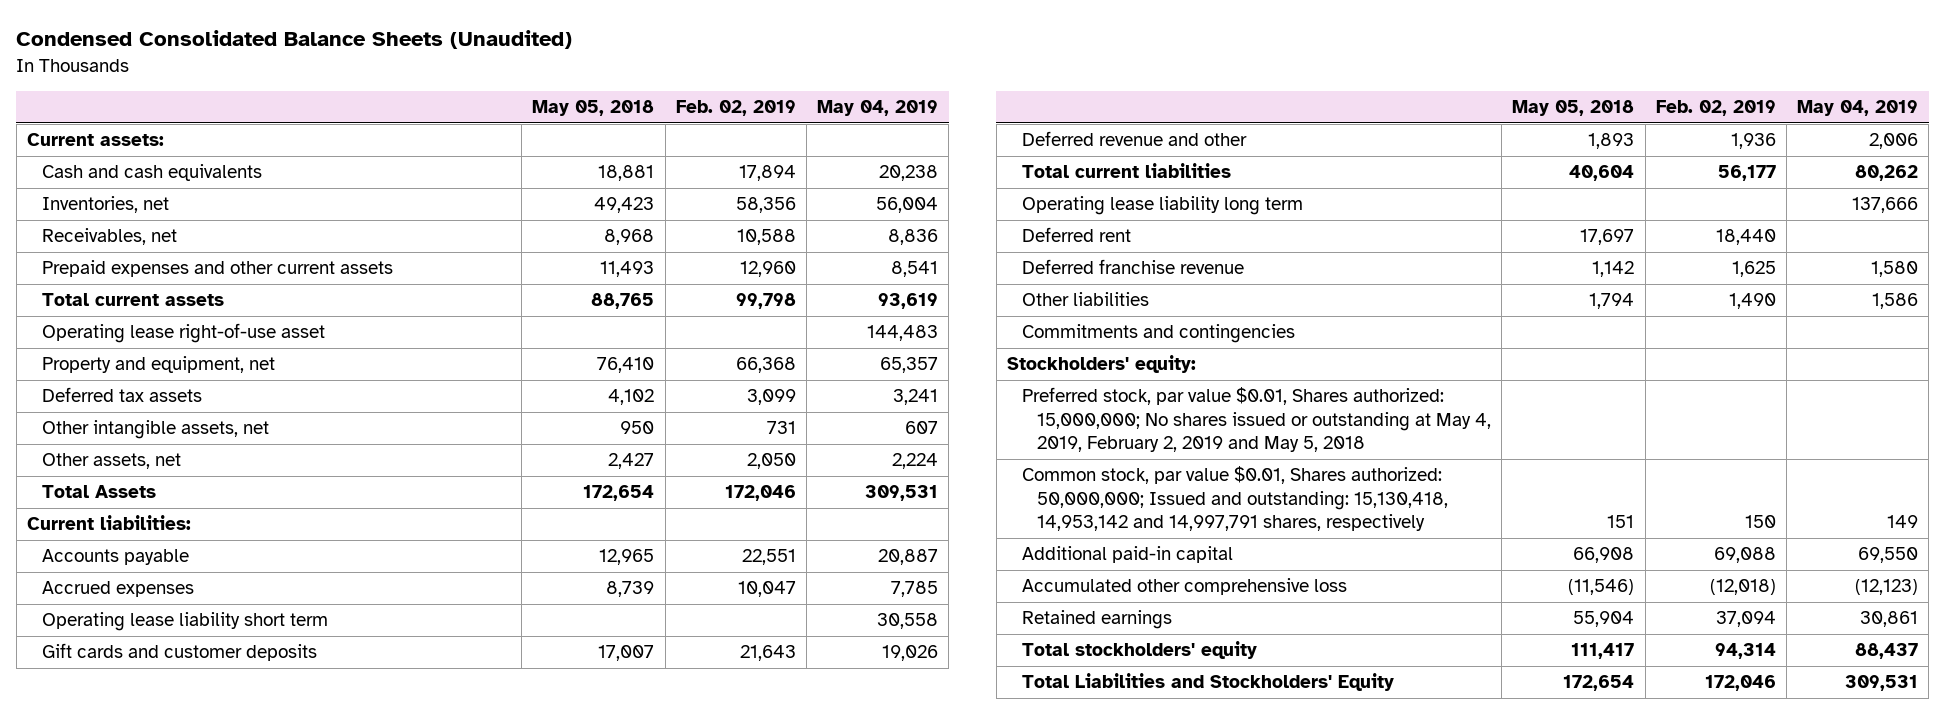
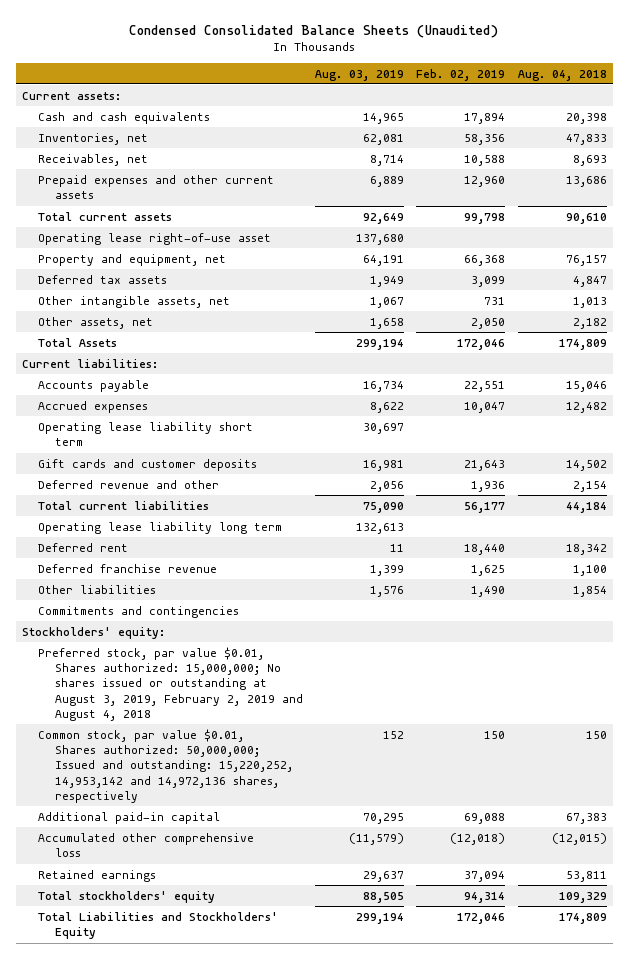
[532,100,655,117] May 05, 2018 -> none
[816,100,938,117] May 04, 2019 -> none
none -> [315,69,405,81] Aug. 03, 2019
none -> [517,69,607,81] Aug. 04, 2018
[1022,387,1492,453] Preferred stock, par value $0.01, Shares authorized: 15,000,000; No shares issued or outstanding at May 4, 2019, February 2, 2019 and May 5, 2018 -> [38,646,303,721] Preferred stock, par value $0.01, Shares authorized: 15,000,000; No shares issued or outstanding at August 3, 2019, February 2, 2019 and August 4, 2018
[1022,466,1449,532] Common stock, par value $0.01, Shares authorized: 50,000,000; Issued and outstanding: 15,130,418, 14,953,142 and 14,997,791 shares, respectively -> [38,728,293,803] Common stock, par value $0.01, Shares authorized: 50,000,000; Issued and outstanding: 15,220,252, 14,953,142 and 14,972,136 shares, respectively

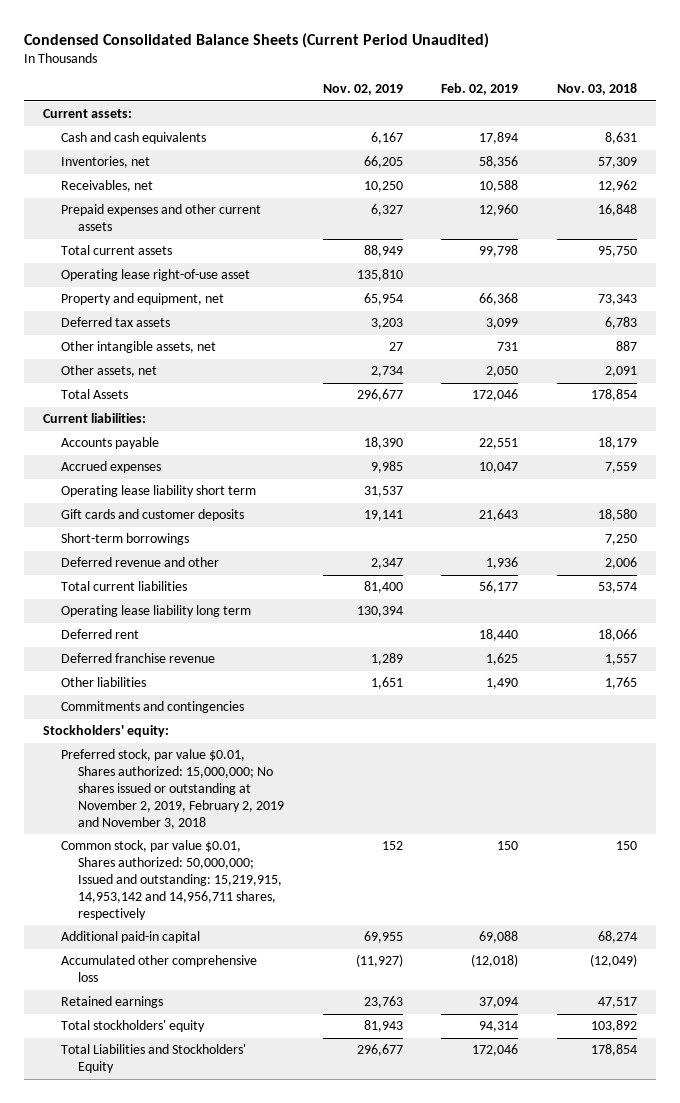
[129,24,499,38] Condensed Consolidated Balance Sheets (Unaudited) -> [23,32,489,48] Condensed Consolidated Balance Sheets (Current Period Unaudited)
[315,69,405,81] Aug. 03, 2019 -> none
[517,69,607,81] Aug. 04, 2018 -> none
none -> [322,84,403,96] Nov. 02, 2019
none -> [557,83,638,96] Nov. 03, 2018
none -> [60,533,189,546] Short-term borrowings
[38,646,303,721] Preferred stock, par value $0.01, Shares authorized: 15,000,000; No shares issued or outstanding at August 3, 2019, February 2, 2019 and August 4, 2018 -> [60,749,284,829] Preferred stock, par value $0.01, Shares authorized: 15,000,000; No shares issued or outstanding at November 2, 2019, February 2, 2019 and November 3, 2018
[38,728,293,803] Common stock, par value $0.01, Shares authorized: 50,000,000; Issued and outstanding: 15,220,252, 14,953,142 and 14,972,136 shares, respectively -> [60,840,282,920] Common stock, par value $0.01, Shares authorized: 50,000,000; Issued and outstanding: 15,219,915, 14,953,142 and 14,956,711 shares, respectively

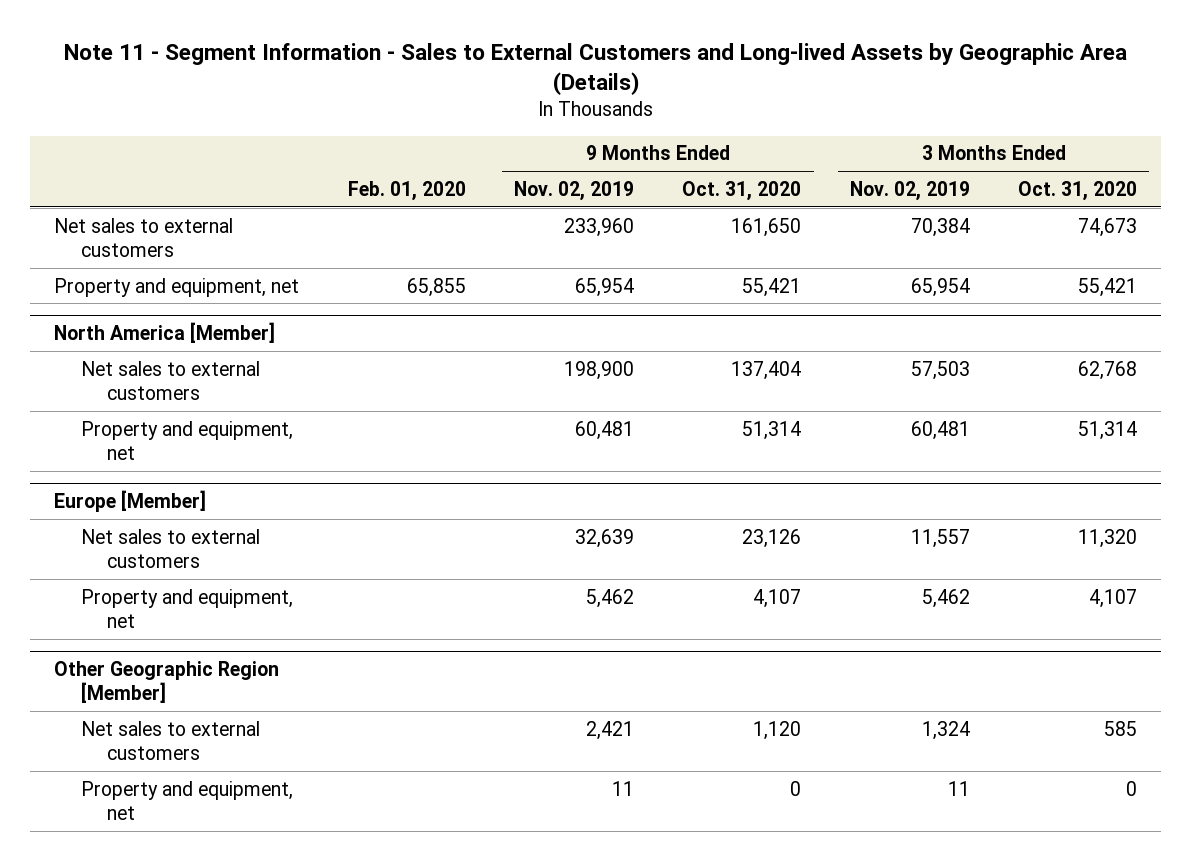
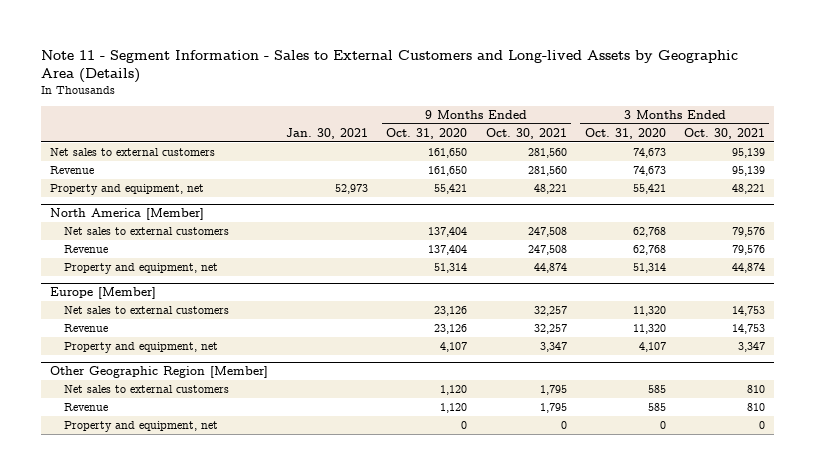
[347,180,466,201] Feb. 01, 2020 -> none
[514,180,635,201] Nov. 02, 2019 -> none
[849,180,970,201] Nov. 02, 2019 -> none
none -> [286,127,369,139] Jan. 30, 2021
none -> [485,127,567,139] Oct. 30, 2021
none -> [683,127,765,139] Oct. 30, 2021
none -> [50,165,95,174] Revenue
none -> [63,244,108,253] Revenue
none -> [63,323,108,332] Revenue
none -> [63,402,108,411] Revenue

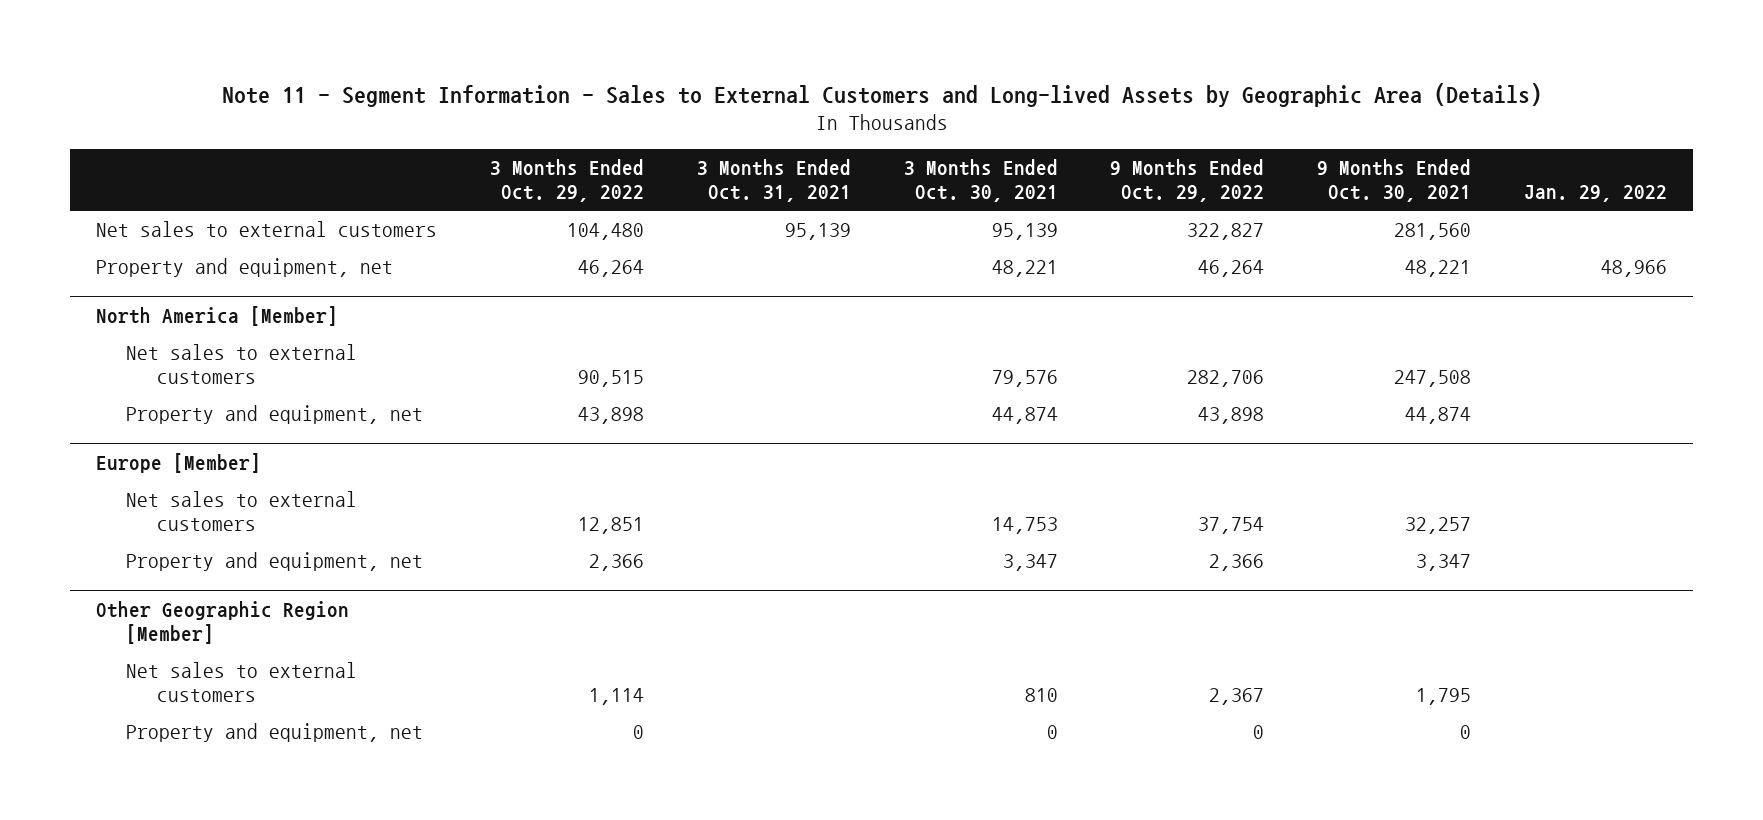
[286,127,369,139] Jan. 30, 2021 -> none
[386,127,468,139] Oct. 31, 2020 -> none
[584,127,666,139] Oct. 31, 2020 -> none
none -> [490,159,645,203] 3 Months Ended Oct. 29, 2022
none -> [696,159,851,203] 3 Months Ended Oct. 31, 2021
none -> [1110,159,1265,203] 9 Months Ended Oct. 29, 2022
none -> [1523,185,1667,203] Jan. 29, 2022
[50,165,95,174] Revenue -> none
[63,244,108,253] Revenue -> none
[63,323,108,332] Revenue -> none
[63,402,108,411] Revenue -> none

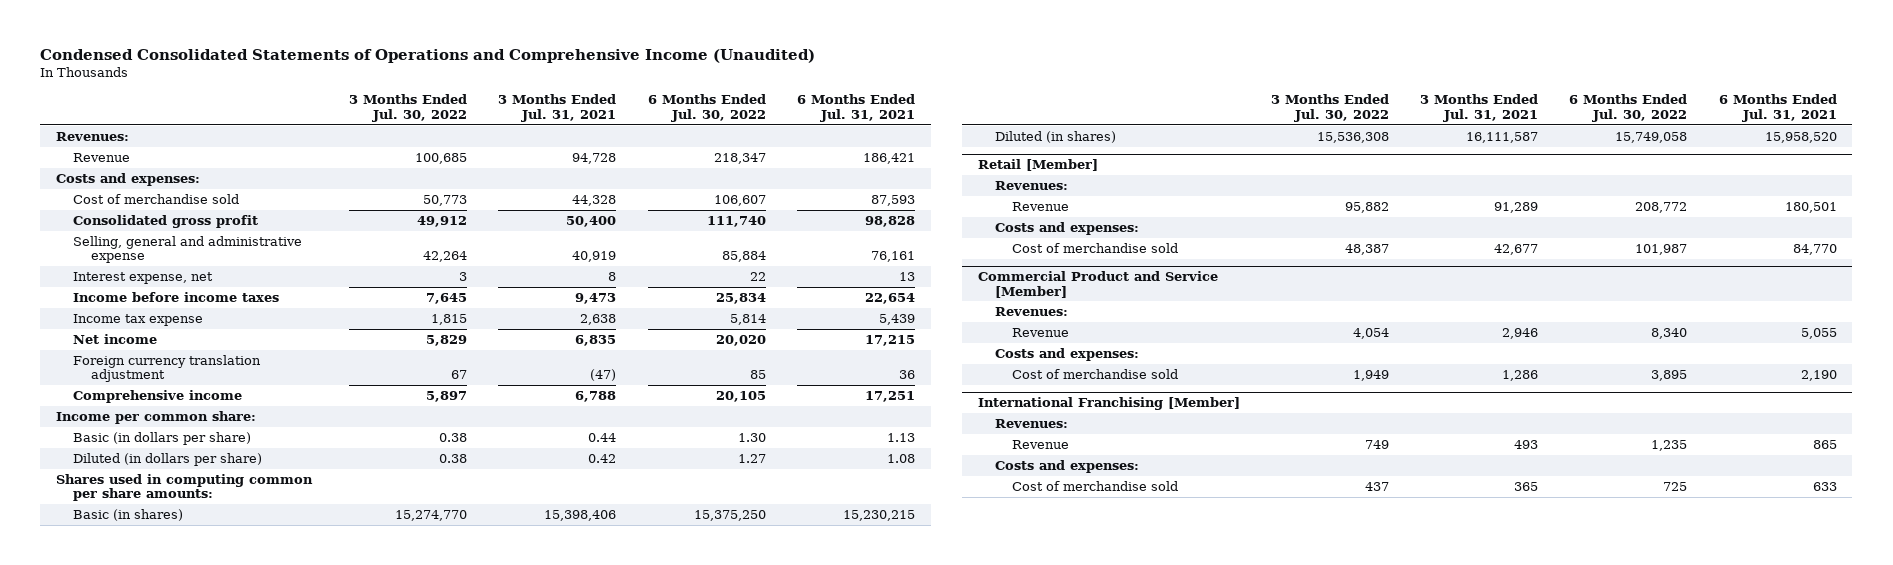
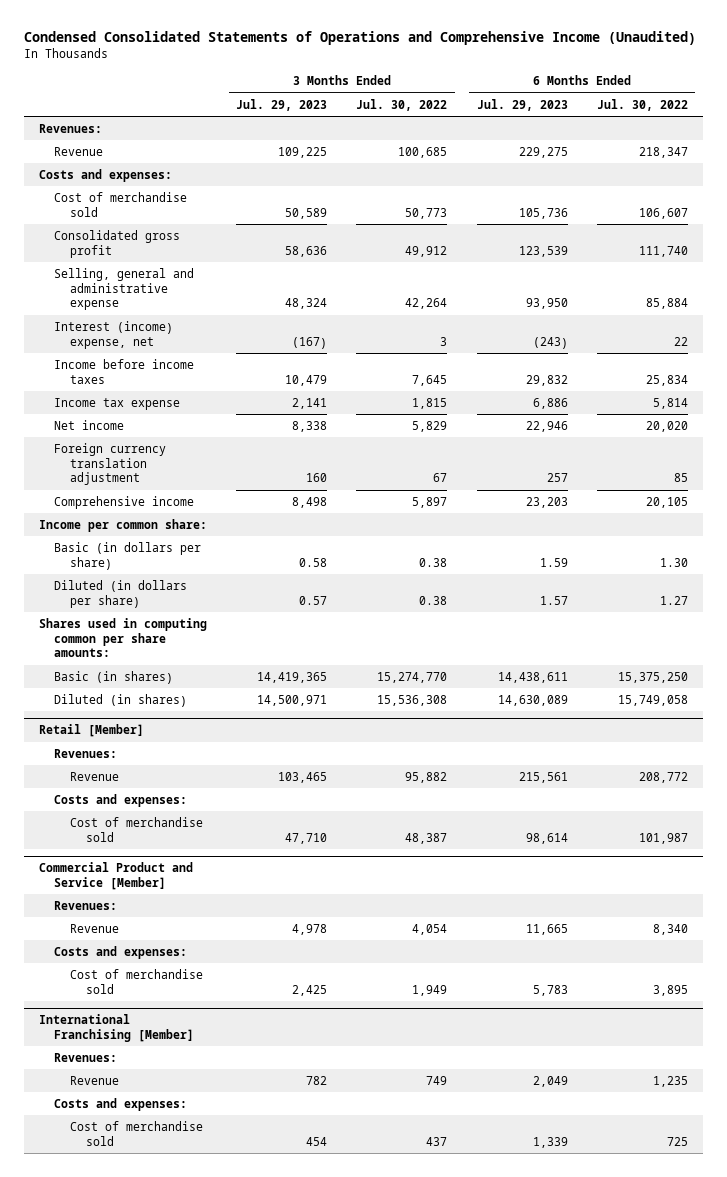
[498,94,617,122] 3 Months Ended Jul. 31, 2021 -> none
[796,94,915,122] 6 Months Ended Jul. 31, 2021 -> none
none -> [236,98,328,111] Jul. 29, 2023
none -> [476,98,568,111] Jul. 29, 2023
[73,271,214,284] Interest expense, net -> [54,320,174,349] Interest (income) expense, net

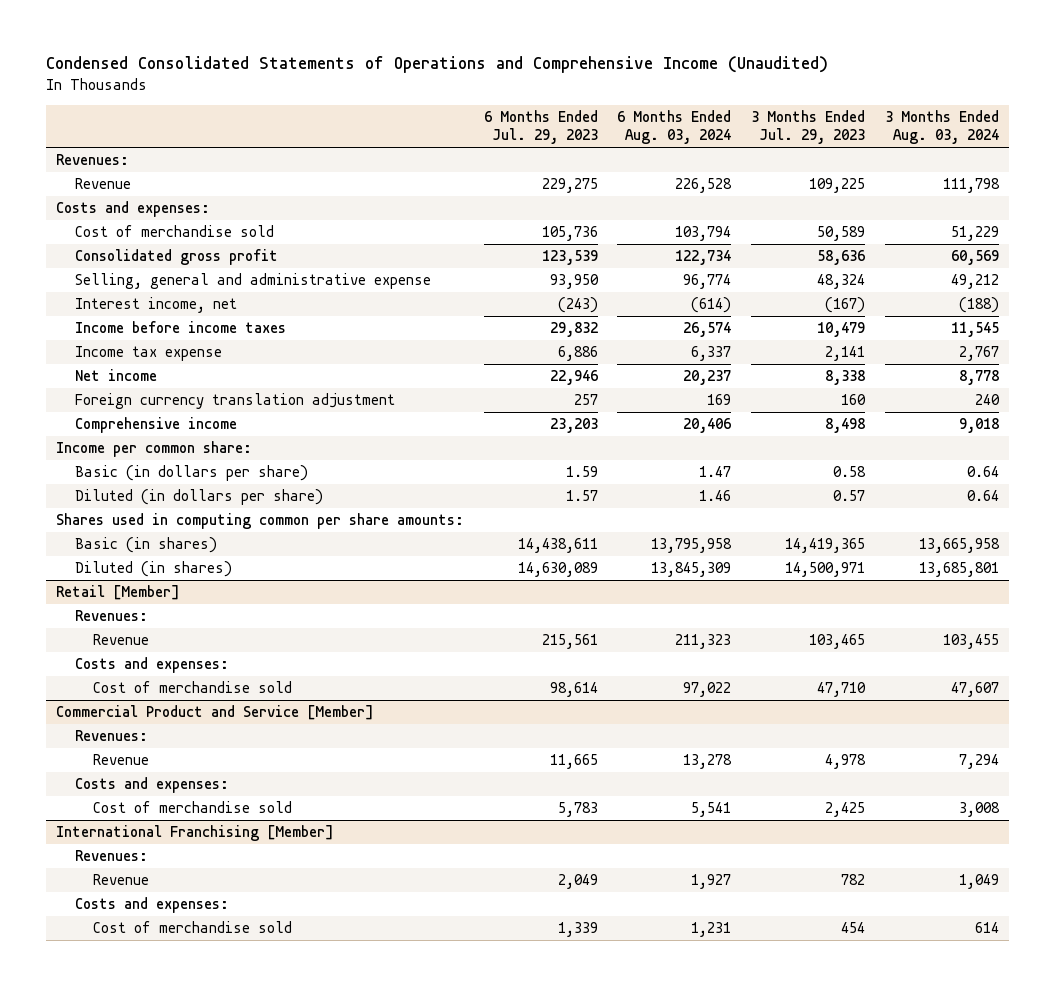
[356,98,448,111] Jul. 30, 2022 -> none
[597,98,689,111] Jul. 30, 2022 -> none
none -> [617,109,732,145] 6 Months Ended Aug. 03, 2024
none -> [884,109,999,145] 3 Months Ended Aug. 03, 2024
[54,320,174,349] Interest (income) expense, net -> [74,297,237,314] Interest income, net

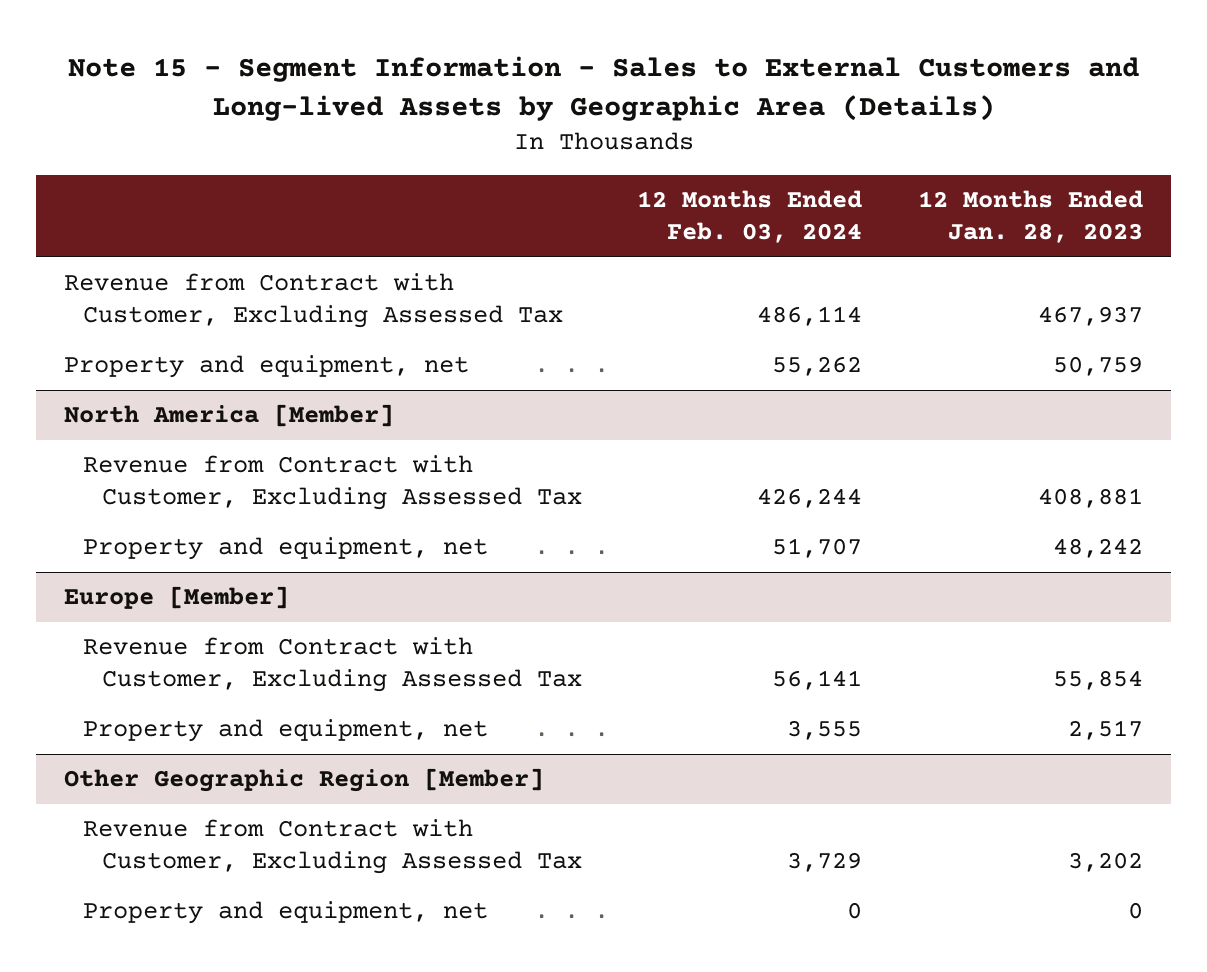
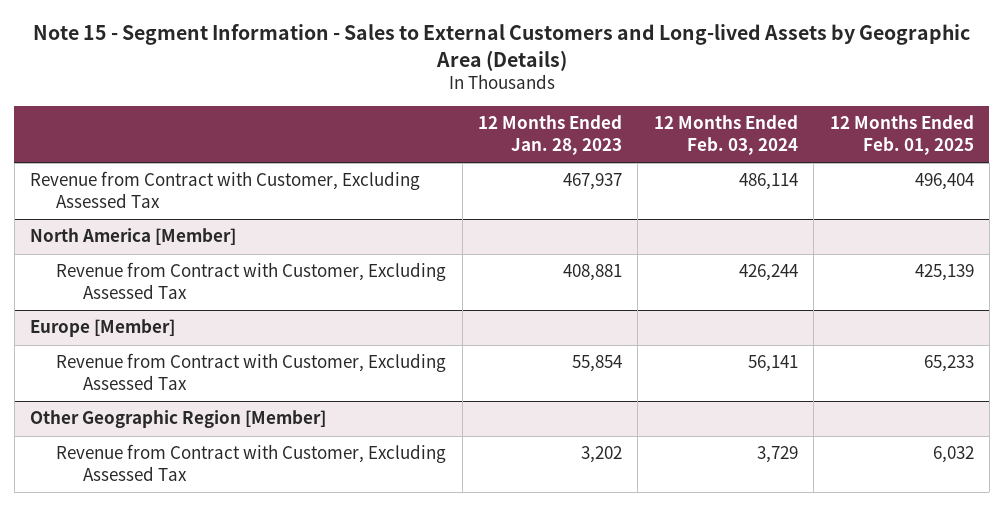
none -> [829,115,974,156] 12 Months Ended Feb. 01, 2025
[64,355,470,379] Property and equipment, net -> none
[82,537,488,561] Property and equipment, net -> none
[82,719,488,743] Property and equipment, net -> none
[82,901,488,925] Property and equipment, net -> none

